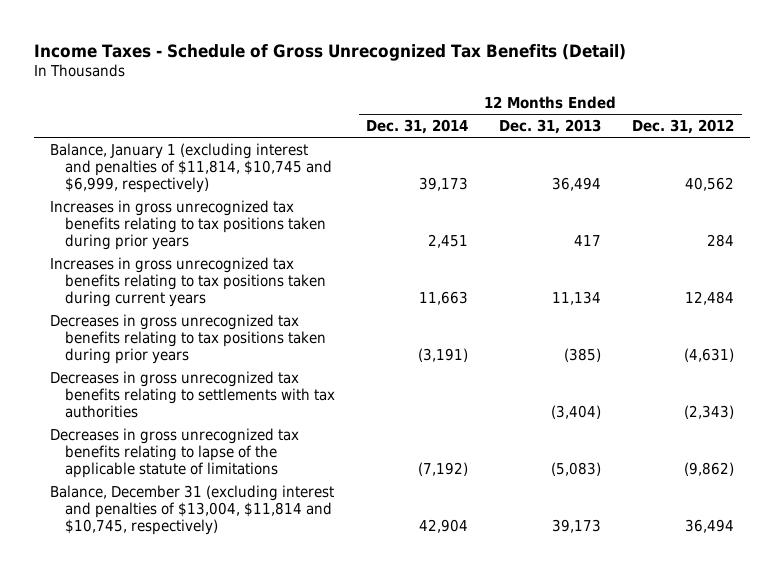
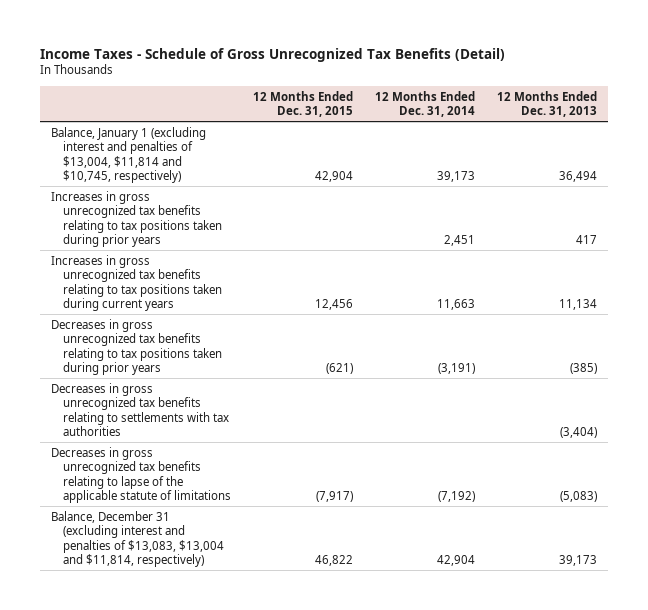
[632,118,735,134] Dec. 31, 2012 -> none
none -> [252,90,353,118] 12 Months Ended Dec. 31, 2015
[49,142,333,193] Balance, January 1 (excluding interest and penalties of $11,814, $10,745 and $6,999, respectively) -> [51,126,207,184] Balance, January 1 (excluding interest and penalties of $13,004, $11,814 and $10,745, respectively)
[49,484,334,535] Balance, December 31 (excluding interest and penalties of $13,004, $11,814 and $10,745, respectively) -> [51,510,224,568] Balance, December 31 (excluding interest and penalties of $13,083, $13,004 and $11,814, respectively)

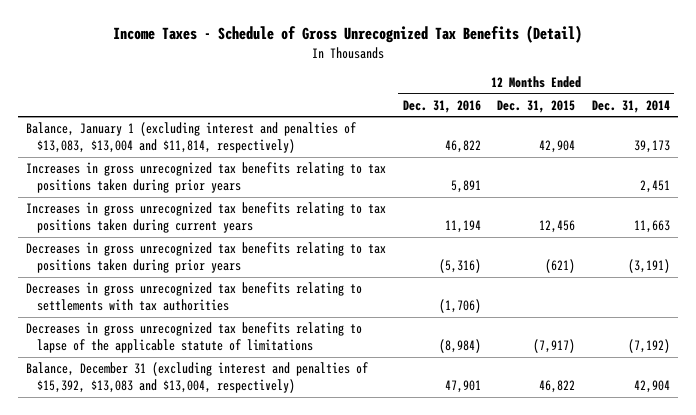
[496,90,597,118] 12 Months Ended Dec. 31, 2013 -> none
none -> [402,99,481,113] Dec. 31, 2016
[51,126,207,184] Balance, January 1 (excluding interest and penalties of $13,004, $11,814 and $10,745, respectively) -> [25,122,356,154] Balance, January 1 (excluding interest and penalties of $13,083, $13,004 and $11,814, respectively)
[51,510,224,568] Balance, December 31 (excluding interest and penalties of $13,083, $13,004 and $11,814, respectively) -> [25,362,368,394] Balance, December 31 (excluding interest and penalties of $15,392, $13,083 and $13,004, respectively)

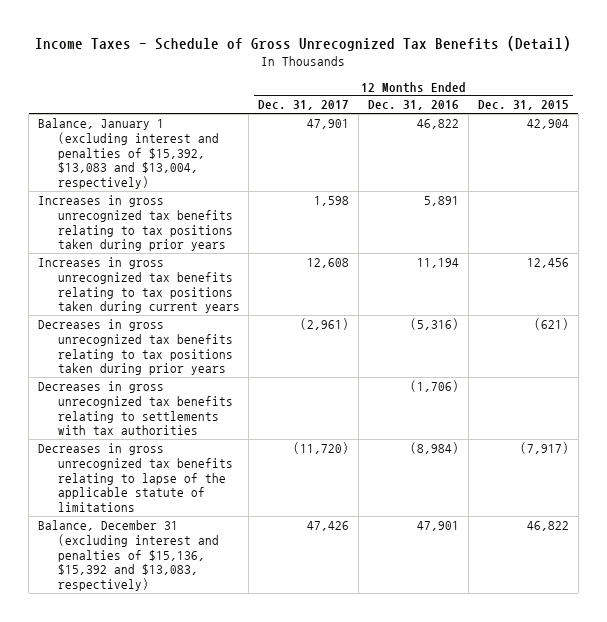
[591,99,670,113] Dec. 31, 2014 -> none
none -> [258,100,350,111] Dec. 31, 2017
[25,122,356,154] Balance, January 1 (excluding interest and penalties of $13,083, $13,004 and $11,814, respectively) -> [38,117,219,190] Balance, January 1 (excluding interest and penalties of $15,392, $13,083 and $13,004, respectively)
[25,362,368,394] Balance, December 31 (excluding interest and penalties of $15,392, $13,083 and $13,004, respectively) -> [38,519,219,592] Balance, December 31 (excluding interest and penalties of $15,136, $15,392 and $13,083, respectively)

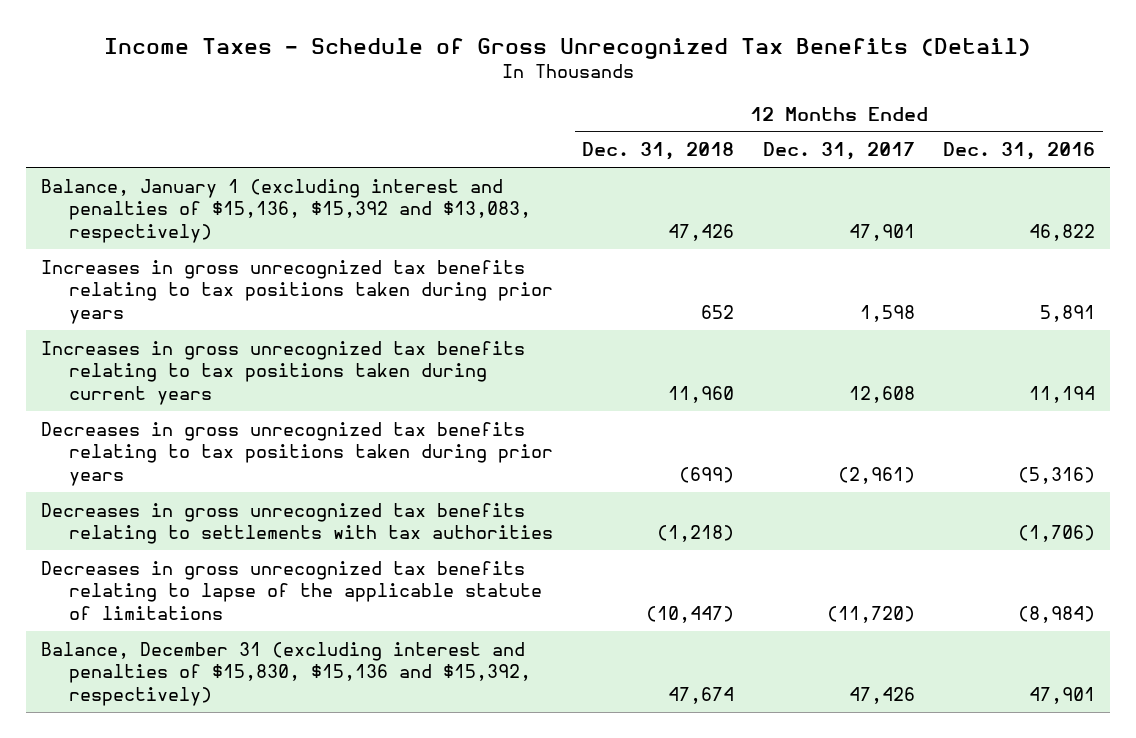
[477,100,569,111] Dec. 31, 2015 -> none
none -> [581,142,734,161] Dec. 31, 2018
[38,117,219,190] Balance, January 1 (excluding interest and penalties of $15,392, $13,083 and $13,004, respectively) -> [40,178,532,244] Balance, January 1 (excluding interest and penalties of $15,136, $15,392 and $13,083, respectively)
[38,519,219,592] Balance, December 31 (excluding interest and penalties of $15,136, $15,392 and $13,083, respectively) -> [40,641,532,707] Balance, December 31 (excluding interest and penalties of $15,830, $15,136 and $15,392, respectively)

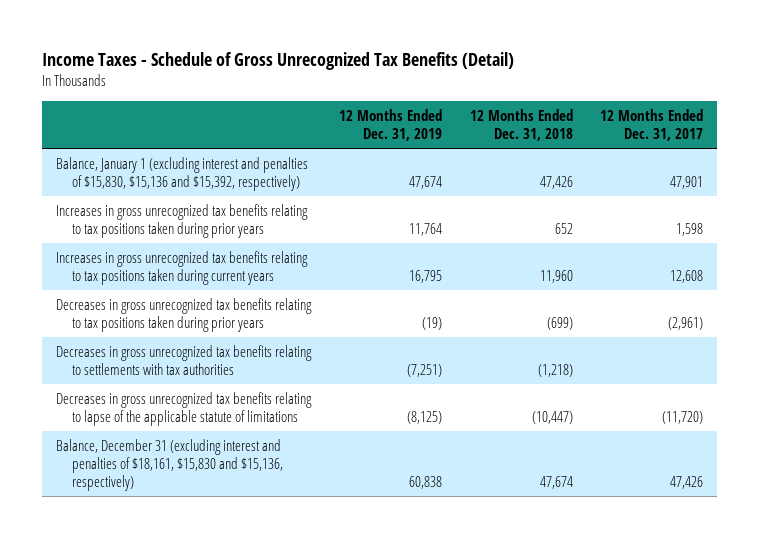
[943,142,1096,161] Dec. 31, 2016 -> none
none -> [338,109,442,142] 12 Months Ended Dec. 31, 2019
[40,178,532,244] Balance, January 1 (excluding interest and penalties of $15,136, $15,392 and $13,083, respectively) -> [56,156,309,191] Balance, January 1 (excluding interest and penalties of $15,830, $15,136 and $15,392, respectively)
[40,641,532,707] Balance, December 31 (excluding interest and penalties of $15,830, $15,136 and $15,392, respectively) -> [56,438,284,492] Balance, December 31 (excluding interest and penalties of $18,161, $15,830 and $15,136, respectively)

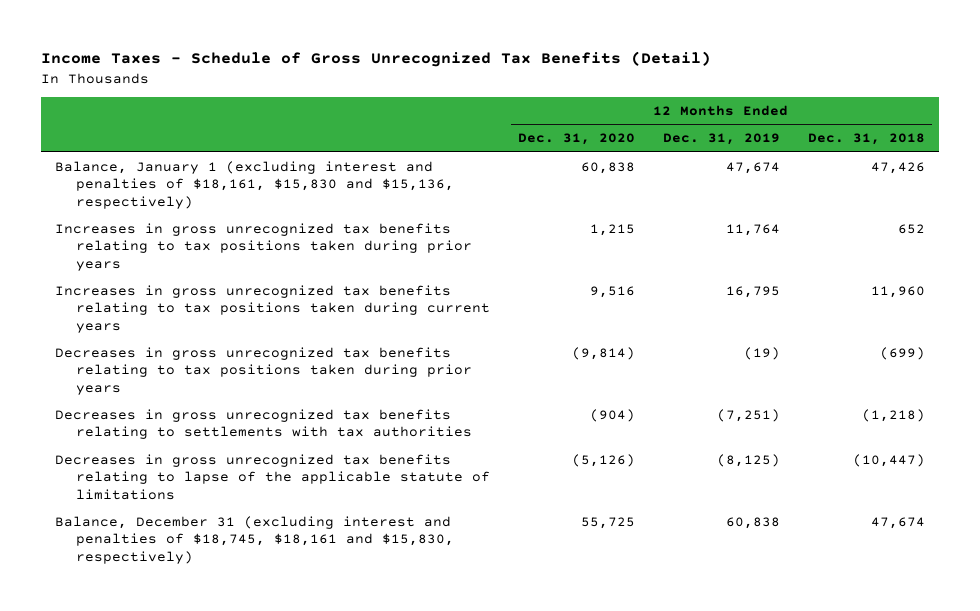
[600,109,704,142] 12 Months Ended Dec. 31, 2017 -> none
none -> [517,133,635,146] Dec. 31, 2020
[56,156,309,191] Balance, January 1 (excluding interest and penalties of $15,830, $15,136 and $15,392, respectively) -> [54,160,454,209] Balance, January 1 (excluding interest and penalties of $18,161, $15,830 and $15,136, respectively)
[56,438,284,492] Balance, December 31 (excluding interest and penalties of $18,161, $15,830 and $15,136, respectively) -> [54,515,454,564] Balance, December 31 (excluding interest and penalties of $18,745, $18,161 and $15,830, respectively)

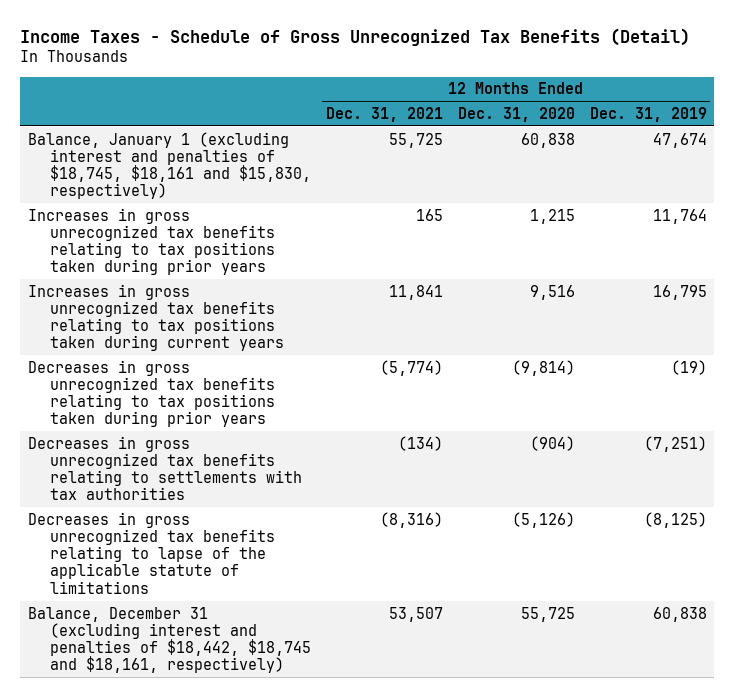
[807,133,925,146] Dec. 31, 2018 -> none
none -> [325,106,443,122] Dec. 31, 2021
[54,160,454,209] Balance, January 1 (excluding interest and penalties of $18,161, $15,830 and $15,136, respectively) -> [27,131,311,200] Balance, January 1 (excluding interest and penalties of $18,745, $18,161 and $15,830, respectively)
[54,515,454,564] Balance, December 31 (excluding interest and penalties of $18,745, $18,161 and $15,830, respectively) -> [27,606,311,674] Balance, December 31 (excluding interest and penalties of $18,442, $18,745 and $18,161, respectively)

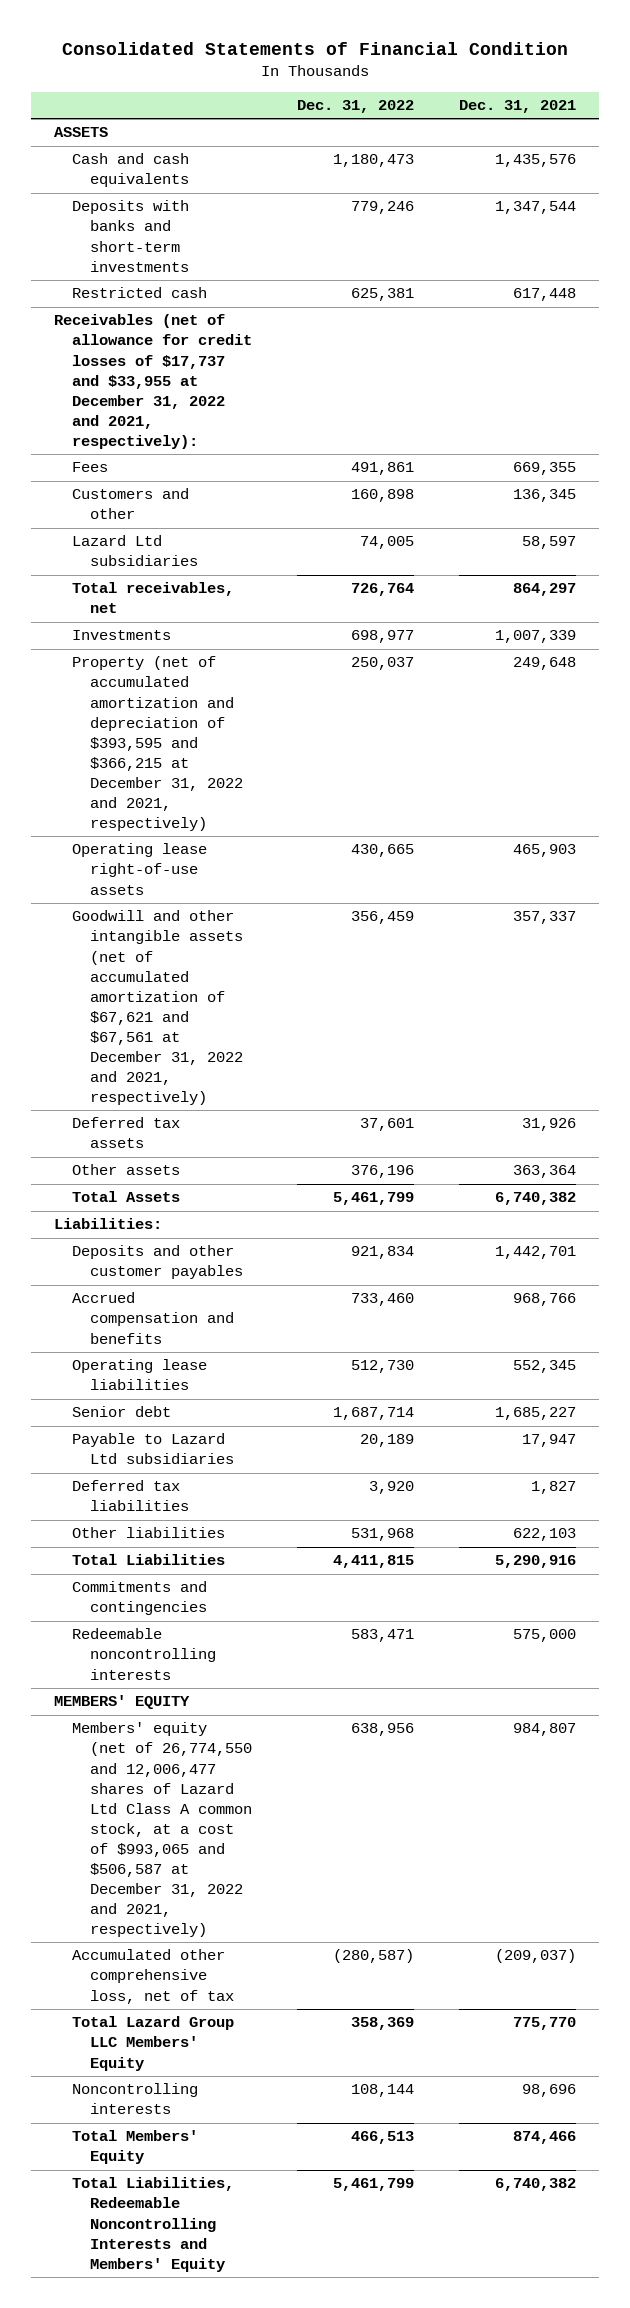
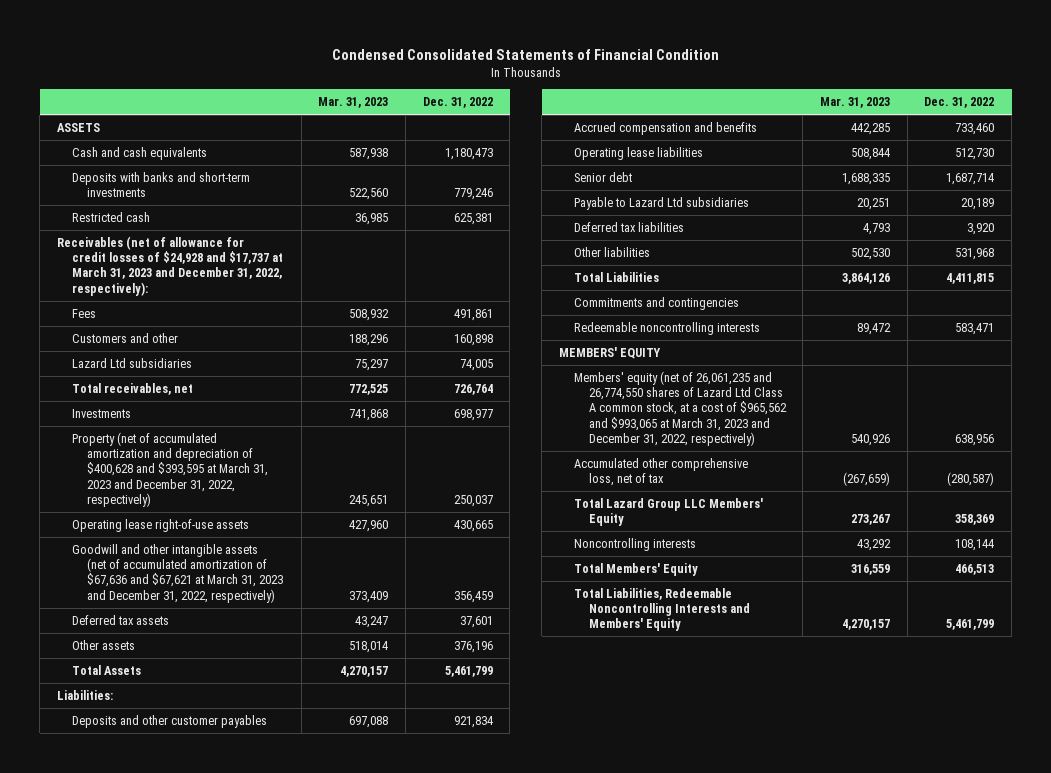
[62,42,569,56] Consolidated Statements of Financial Condition -> [331,48,719,60] Condensed Consolidated Statements of Financial Condition
[459,100,577,114] Dec. 31, 2021 -> none
none -> [318,97,389,109] Mar. 31, 2023
[53,314,253,449] Receivables (net of allowance for credit losses of $17,737 and $33,955 at December 31, 2022 and 2021, respectively): -> [57,235,284,296] Receivables (net of allowance for credit losses of $24,928 and $17,737 at March 31, 2023 and December 31, 2022, respectively):
[72,656,244,831] Property (net of accumulated amortization and depreciation of $393,595 and $366,215 at December 31, 2022 and 2021, respectively) -> [72,431,269,507] Property (net of accumulated amortization and depreciation of $400,628 and $393,595 at March 31, 2023 and December 31, 2022, respectively)
[72,910,244,1105] Goodwill and other intangible assets (net of accumulated amortization of $67,621 and $67,561 at December 31, 2022 and 2021, respectively) -> [72,543,284,603] Goodwill and other intangible assets (net of accumulated amortization of $67,636 and $67,621 at March 31, 2023 and December 31, 2022, respectively)
[72,1722,253,1937] Members' equity (net of 26,774,550 and 12,006,477 shares of Lazard Ltd Class A common stock, at a cost of $993,065 and $506,587 at December 31, 2022 and 2021, respectively) -> [573,370,787,446] Members' equity (net of 26,061,235 and 26,774,550 shares of Lazard Ltd Class A common stock, at a cost of $965,562 and $993,065 at March 31, 2023 and December 31, 2022, respectively)

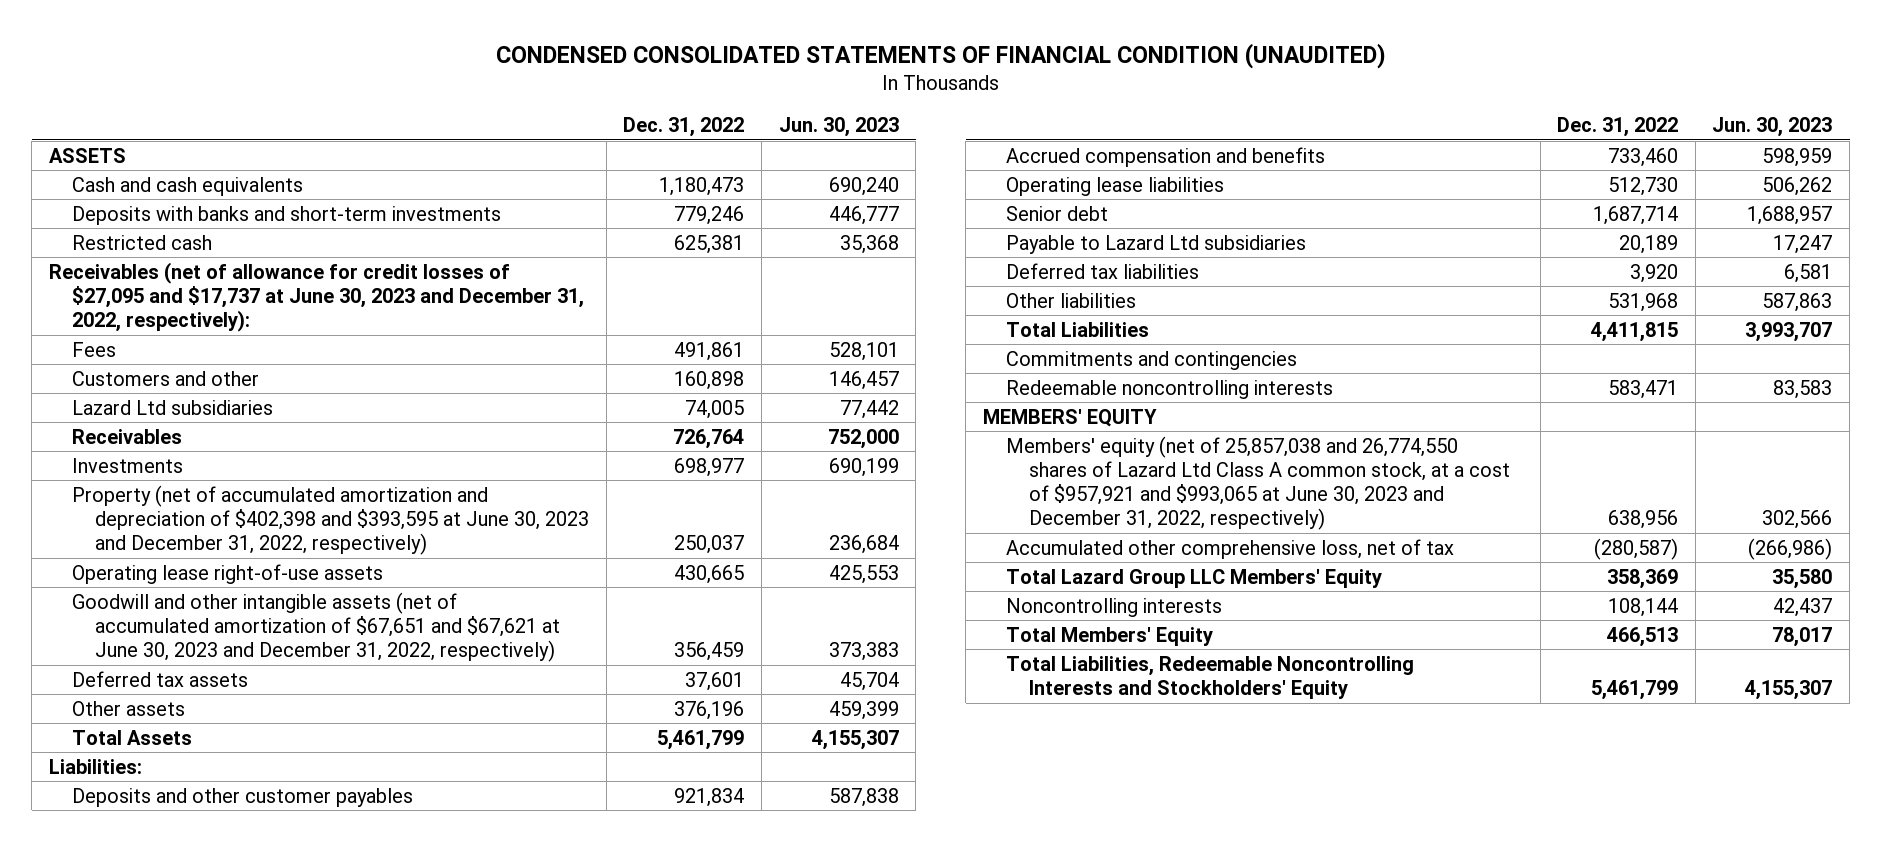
[331,48,719,60] Condensed Consolidated Statements of Financial Condition -> [495,43,1386,70] CONDENSED CONSOLIDATED STATEMENTS OF FINANCIAL CONDITION (UNAUDITED)
[318,97,389,109] Mar. 31, 2023 -> none
none -> [778,117,899,138] Jun. 30, 2023
[57,235,284,296] Receivables (net of allowance for credit losses of $24,928 and $17,737 at March 31, 2023 and December 31, 2022, respectively): -> [49,261,585,333] Receivables (net of allowance for credit losses of $27,095 and $17,737 at June 30, 2023 and December 31, 2022, respectively):
[72,382,194,395] Total receivables, net -> [72,428,183,444] Receivables
[72,431,269,507] Property (net of accumulated amortization and depreciation of $400,628 and $393,595 at March 31, 2023 and December 31, 2022, respectively) -> [72,484,590,556] Property (net of accumulated amortization and depreciation of $402,398 and $393,595 at June 30, 2023 and December 31, 2022, respectively)
[72,543,284,603] Goodwill and other intangible assets (net of accumulated amortization of $67,636 and $67,621 at March 31, 2023 and December 31, 2022, respectively) -> [72,591,561,663] Goodwill and other intangible assets (net of accumulated amortization of $67,651 and $67,621 at June 30, 2023 and December 31, 2022, respectively)
[573,370,787,446] Members' equity (net of 26,061,235 and 26,774,550 shares of Lazard Ltd Class A common stock, at a cost of $965,562 and $993,065 at March 31, 2023 and December 31, 2022, respectively) -> [1006,435,1511,531] Members' equity (net of 25,857,038 and 26,774,550 shares of Lazard Ltd Class A common stock, at a cost of $957,921 and $993,065 at June 30, 2023 and December 31, 2022, respectively)
[573,587,750,632] Total Liabilities, Redeemable Noncontrolling Interests and Members' Equity -> [1006,655,1415,699] Total Liabilities, Redeemable Noncontrolling Interests and Stockholders' Equity

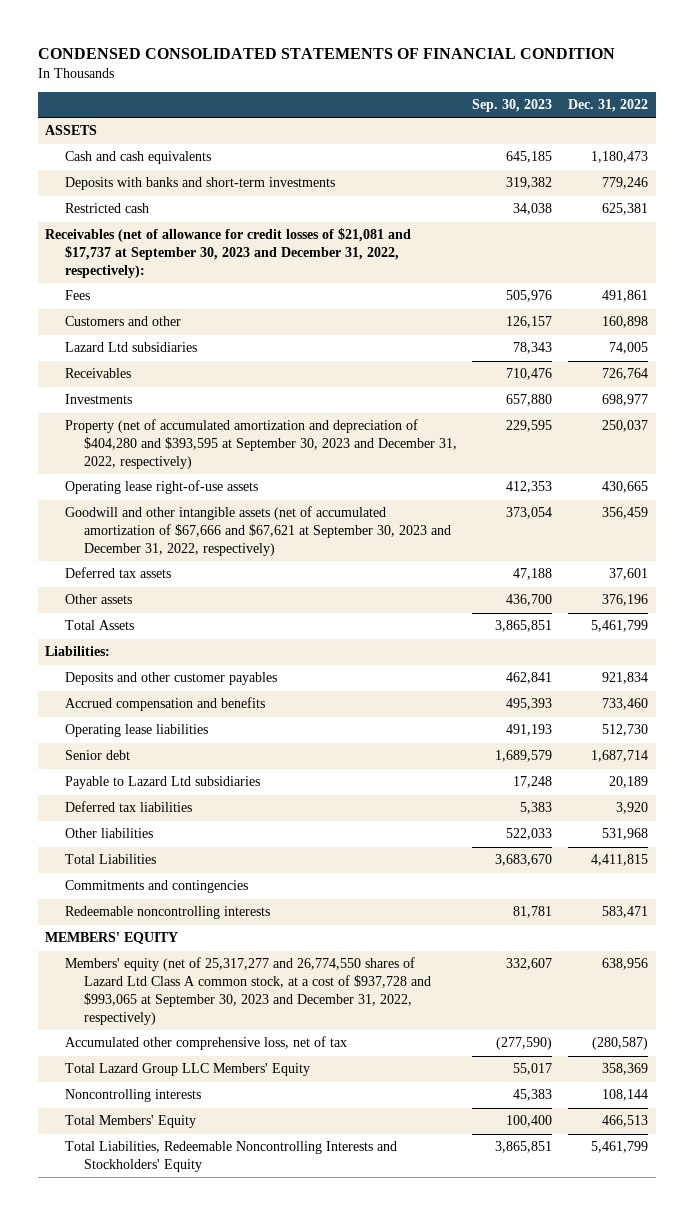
[495,43,1386,70] CONDENSED CONSOLIDATED STATEMENTS OF FINANCIAL CONDITION (UNAUDITED) -> [37,48,615,60] CONDENSED CONSOLIDATED STATEMENTS OF FINANCIAL CONDITION
[778,117,899,138] Jun. 30, 2023 -> none
none -> [472,99,553,113] Sep. 30, 2023
[49,261,585,333] Receivables (net of allowance for credit losses of $27,095 and $17,737 at June 30, 2023 and December 31, 2022, respectively): -> [45,228,412,279] Receivables (net of allowance for credit losses of $21,081 and $17,737 at September 30, 2023 and December 31, 2022, respectively):
[72,484,590,556] Property (net of accumulated amortization and depreciation of $402,398 and $393,595 at June 30, 2023 and December 31, 2022, respectively) -> [64,419,457,470] Property (net of accumulated amortization and depreciation of $404,280 and $393,595 at September 30, 2023 and December 31, 2022, respectively)
[72,591,561,663] Goodwill and other intangible assets (net of accumulated amortization of $67,651 and $67,621 at June 30, 2023 and December 31, 2022, respectively) -> [64,506,451,557] Goodwill and other intangible assets (net of accumulated amortization of $67,666 and $67,621 at September 30, 2023 and December 31, 2022, respectively)
[1006,435,1511,531] Members' equity (net of 25,857,038 and 26,774,550 shares of Lazard Ltd Class A common stock, at a cost of $957,921 and $993,065 at June 30, 2023 and December 31, 2022, respectively) -> [64,957,431,1025] Members' equity (net of 25,317,277 and 26,774,550 shares of Lazard Ltd Class A common stock, at a cost of $937,728 and $993,065 at September 30, 2023 and December 31, 2022, respectively)

